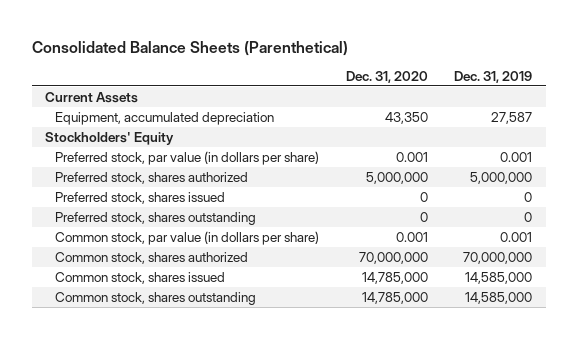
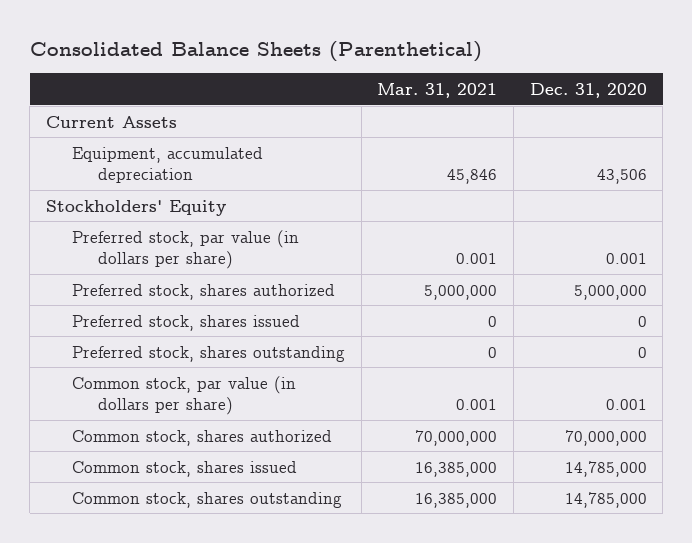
[454,71,533,84] Dec. 31, 2019 -> none
none -> [377,82,498,98] Mar. 31, 2021
[384,111,428,124] 43,350 -> [596,168,647,184] 43,506

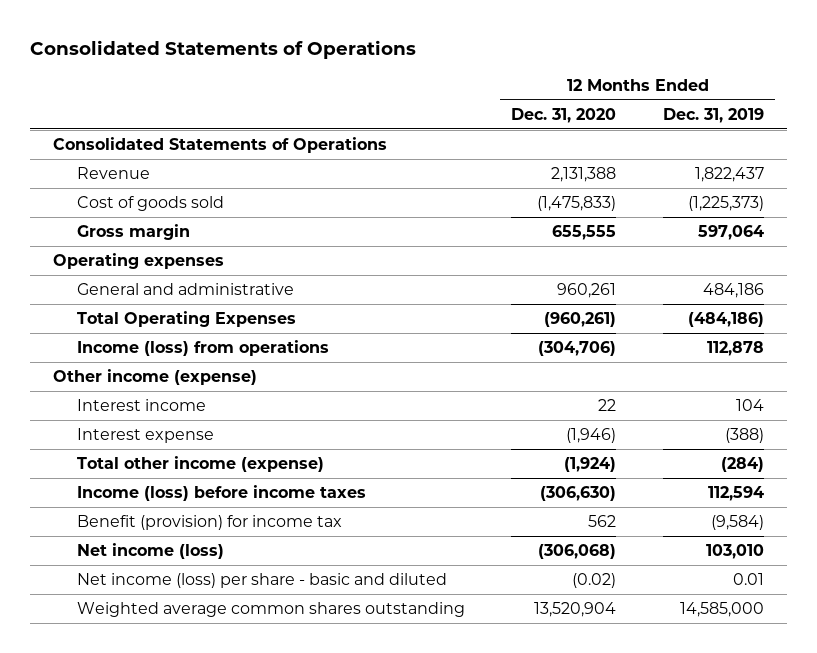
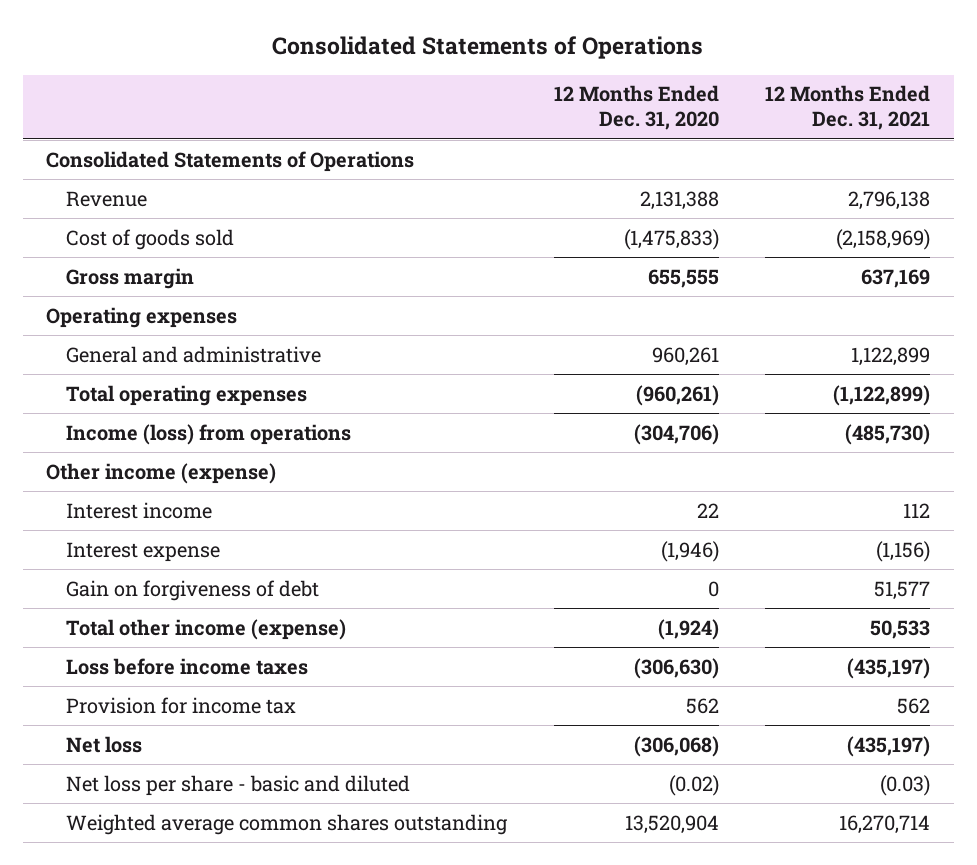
[662,107,764,123] Dec. 31, 2019 -> none
none -> [765,85,931,131] 12 Months Ended Dec. 31, 2021
[77,311,297,328] Total Operating Expenses -> [66,384,308,406] Total operating expenses
none -> [66,579,320,601] Gain on forgiveness of debt
[77,485,367,502] Income (loss) before income taxes -> [66,657,309,675] Loss before income taxes
[77,515,343,531] Benefit (provision) for income tax -> [66,696,297,714] Provision for income tax
[77,543,225,560] Net income (loss) -> [66,735,143,753] Net loss
[77,573,448,589] Net income (loss) per share - basic and diluted -> [66,774,411,796] Net loss per share - basic and diluted

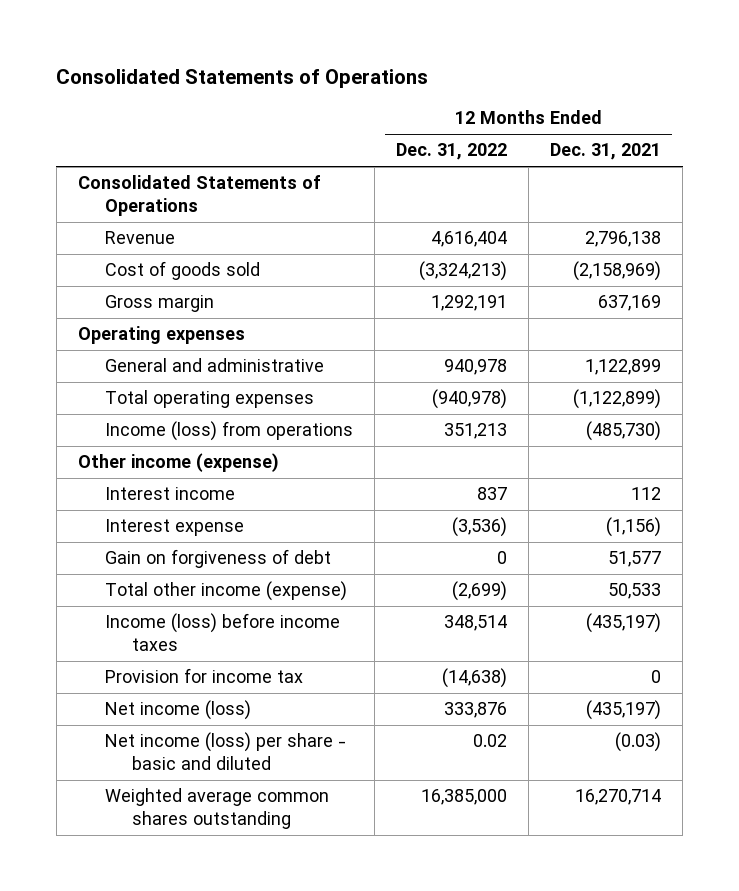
[553,85,719,131] 12 Months Ended Dec. 31, 2020 -> none
none -> [396,143,508,161] Dec. 31, 2022
[66,657,309,675] Loss before income taxes -> [104,613,340,651] Income (loss) before income taxes
[897,697,931,714] 562 -> [651,670,662,684] 0
[66,735,143,753] Net loss -> [104,700,251,721] Net income (loss)
[66,774,411,796] Net loss per share - basic and diluted -> [104,732,346,770] Net income (loss) per share - basic and diluted

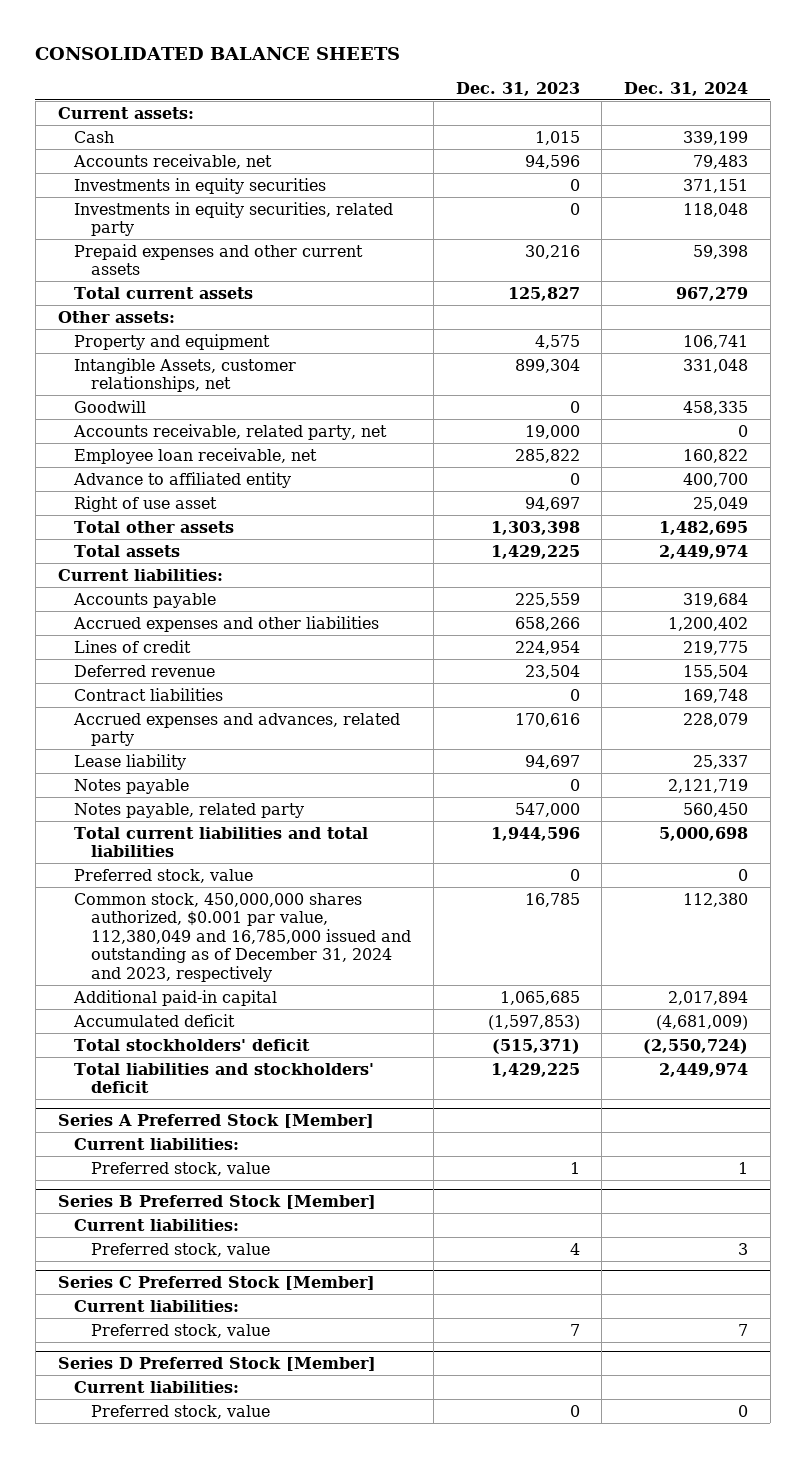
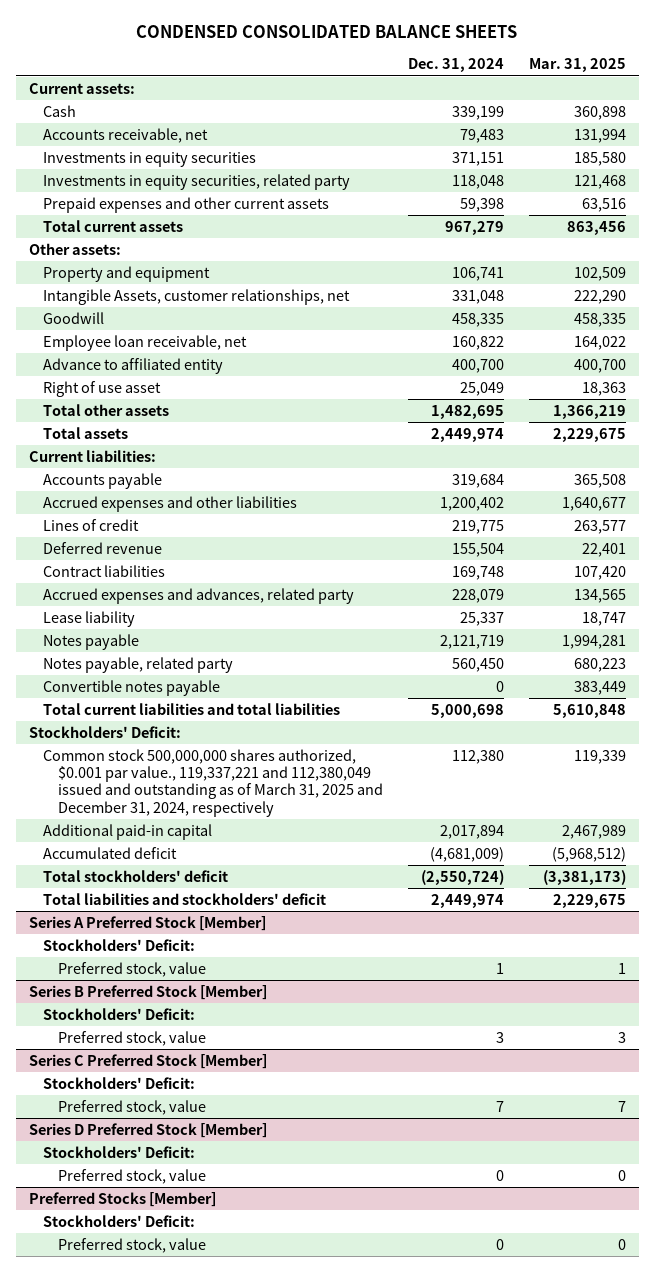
[35,47,401,61] CONSOLIDATED BALANCE SHEETS -> [136,25,518,39] CONDENSED CONSOLIDATED BALANCE SHEETS
[455,81,580,96] Dec. 31, 2023 -> none
none -> [529,58,627,73] Mar. 31, 2025
[73,423,388,440] Accounts receivable, related party, net -> none
none -> [43,679,221,696] Convertible notes payable
[74,868,254,883] Preferred stock, value -> none
none -> [28,725,181,738] Stockholders' Deficit:
[74,892,411,983] Common stock, 450,000,000 shares authorized, $0.001 par value, 112,380,049 and 16,785,000 issued and outstanding as of December 31, 2024 and 2023, respectively -> [43,748,384,817] Common stock 500,000,000 shares authorized, $0.001 par value., 119,337,221 and 112,380,049 issued and outstanding as of March 31, 2025 and December 31, 2024, respectively
[74,1137,240,1150] Current liabilities: -> none
none -> [43,938,196,951] Stockholders' Deficit:
[74,1218,240,1231] Current liabilities: -> none
none -> [43,1007,196,1020] Stockholders' Deficit:
[74,1299,240,1312] Current liabilities: -> none
none -> [43,1076,196,1089] Stockholders' Deficit:
[74,1380,240,1393] Current liabilities: -> none
none -> [43,1145,196,1158] Stockholders' Deficit:
none -> [28,1191,216,1207] Preferred Stocks [Member]
none -> [43,1214,196,1227] Stockholders' Deficit:
none -> [58,1237,207,1253] Preferred stock, value

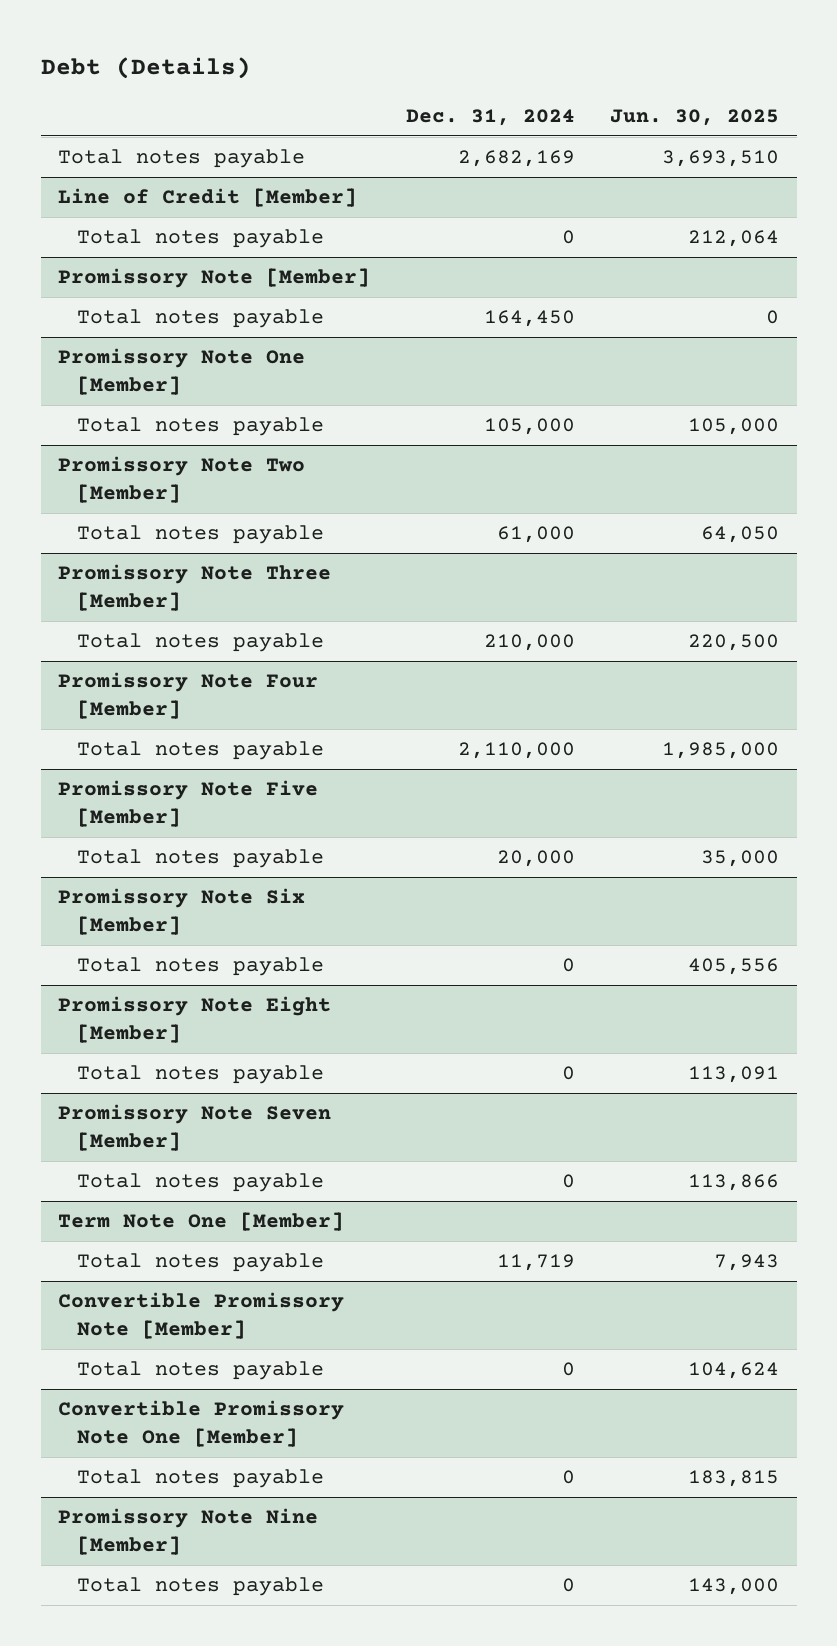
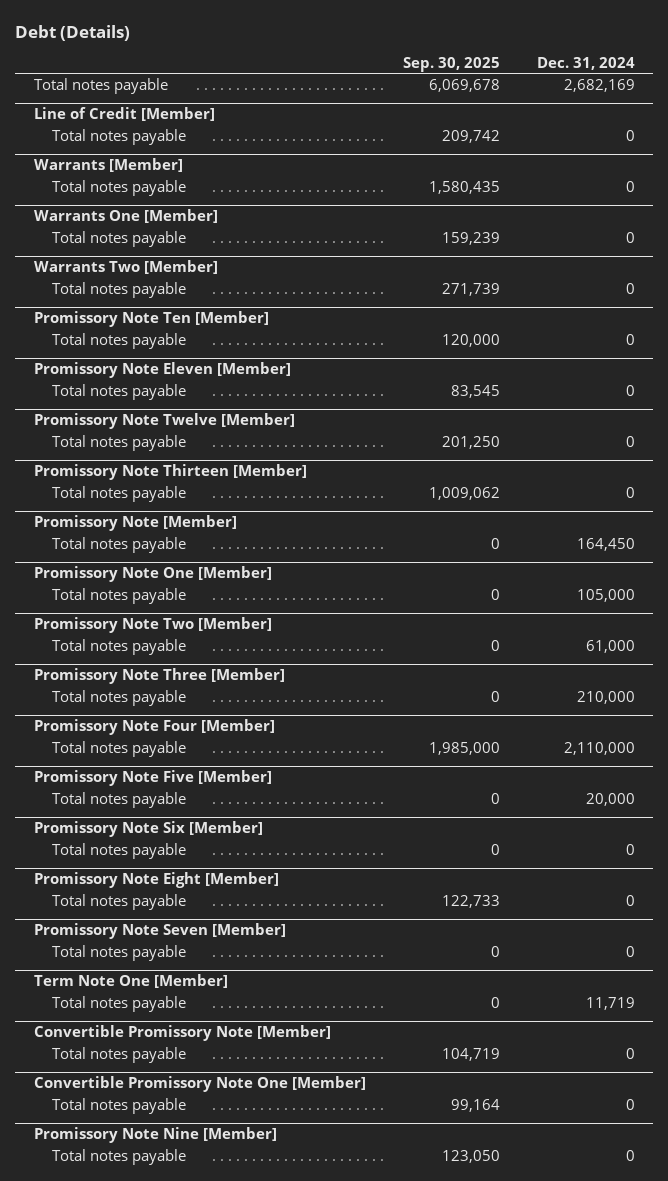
[609,108,779,126] Jun. 30, 2025 -> none
none -> [402,56,500,72] Sep. 30, 2025
none -> [33,158,183,173] Warrants [Member]
none -> [51,179,186,196] Total notes payable
none -> [33,209,218,224] Warrants One [Member]
none -> [51,230,186,247] Total notes payable
none -> [33,260,218,275] Warrants Two [Member]
none -> [51,281,186,298] Total notes payable
none -> [33,311,269,328] Promissory Note Ten [Member]
none -> [51,332,186,349] Total notes payable
none -> [33,362,291,379] Promissory Note Eleven [Member]
none -> [51,383,186,400] Total notes payable
none -> [33,413,295,430] Promissory Note Twelve [Member]
none -> [51,434,186,451] Total notes payable
none -> [33,464,307,481] Promissory Note Thirteen [Member]
none -> [51,485,186,502] Total notes payable

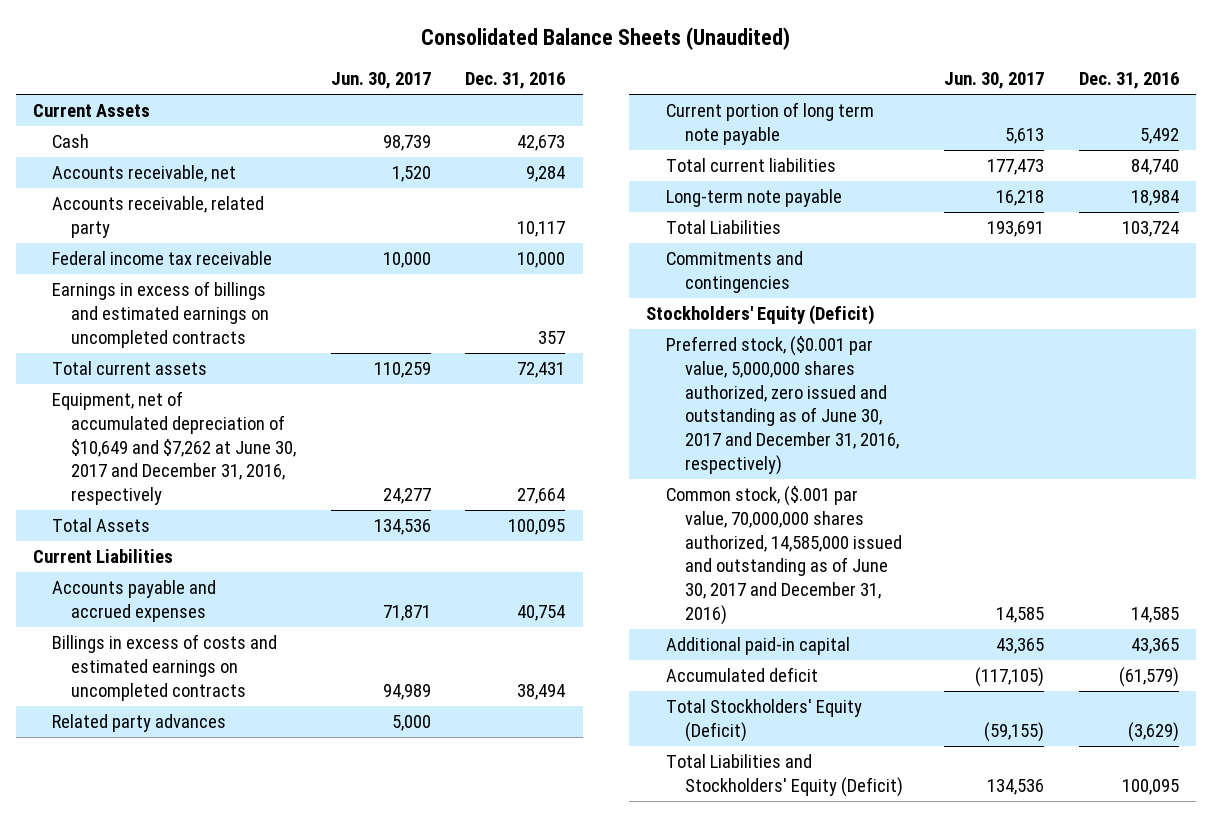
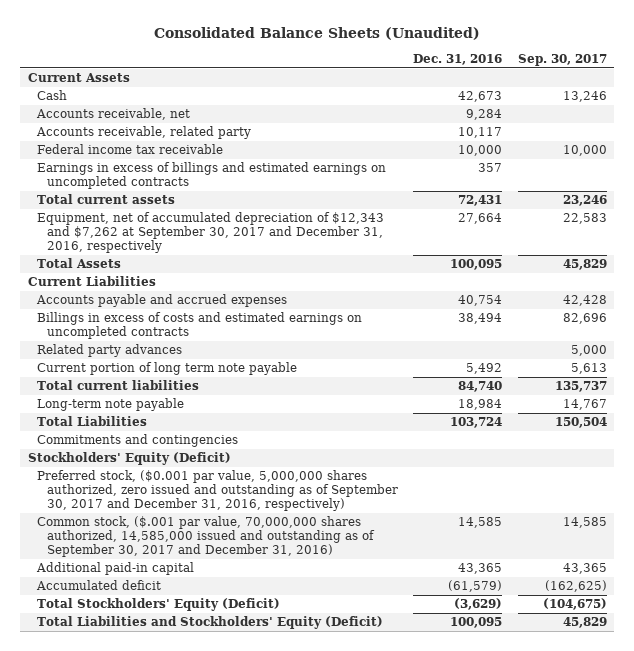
[330,72,431,90] Jun. 30, 2017 -> none
none -> [517,53,607,66] Sep. 30, 2017
[52,391,297,506] Equipment, net of accumulated depreciation of $10,649 and $7,262 at June 30, 2017 and December 31, 2016, respectively -> [37,212,385,254] Equipment, net of accumulated depreciation of $12,343 and $7,262 at September 30, 2017 and December 31, 2016, respectively
[665,336,899,475] Preferred stock, ($0.001 par value, 5,000,000 shares authorized, zero issued and outstanding as of June 30, 2017 and December 31, 2016, respectively) -> [37,470,399,512] Preferred stock, ($0.001 par value, 5,000,000 shares authorized, zero issued and outstanding as of September 30, 2017 and December 31, 2016, respectively)
[665,486,902,625] Common stock, ($.001 par value, 70,000,000 shares authorized, 14,585,000 issued and outstanding as of June 30, 2017 and December 31, 2016) -> [37,516,376,558] Common stock, ($.001 par value, 70,000,000 shares authorized, 14,585,000 issued and outstanding as of September 30, 2017 and December 31, 2016)

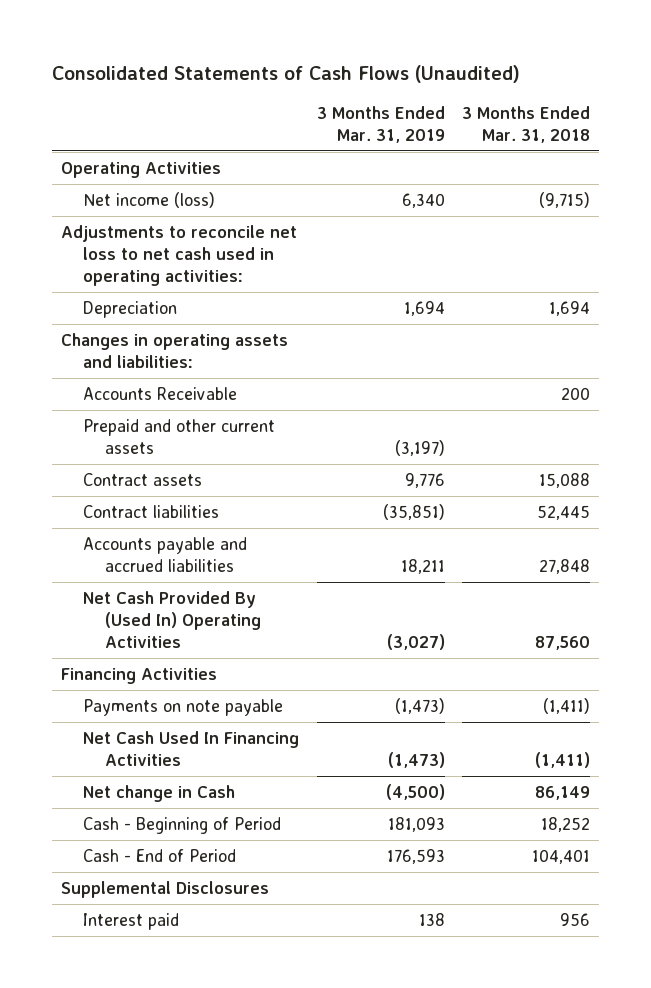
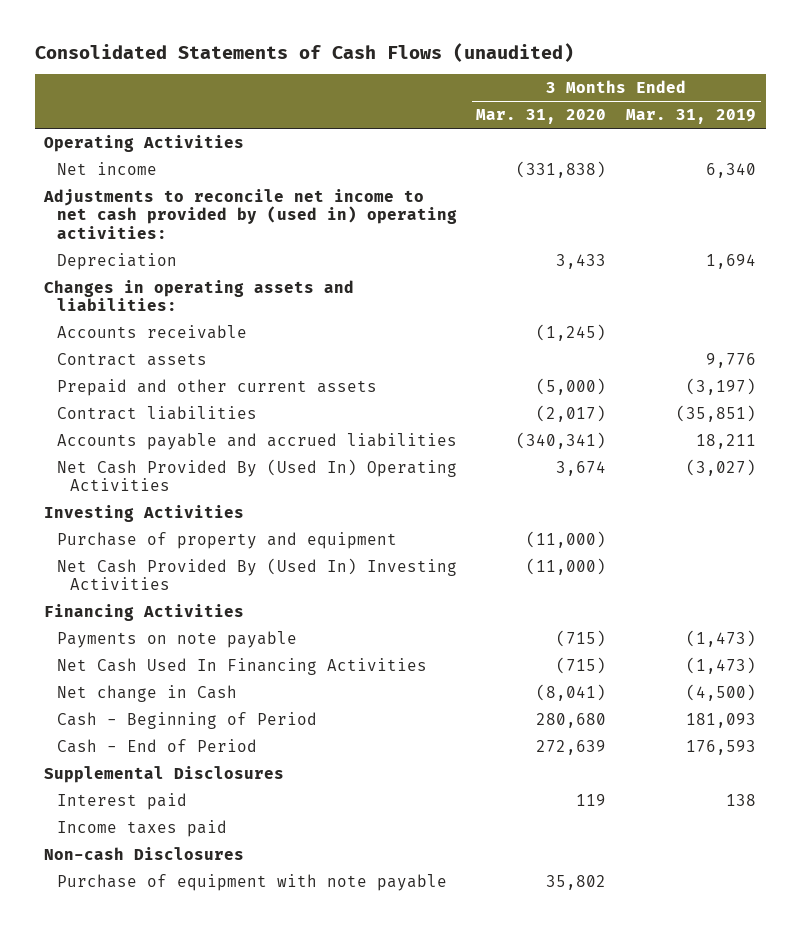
[52,64,521,83] Consolidated Statements of Cash Flows (Unaudited) -> [34,42,574,62] Consolidated Statements of Cash Flows (unaudited)
[462,106,591,143] 3 Months Ended Mar. 31, 2018 -> none
none -> [476,108,607,124] Mar. 31, 2020
[83,191,216,208] Net income (loss) -> [57,161,158,175] Net income
[61,224,298,286] Adjustments to reconcile net loss to net cash used in operating activities: -> [43,188,458,239] Adjustments to reconcile net income to net cash provided by (used in) operating activities:
[83,386,238,400] Accounts Receivable -> [57,324,248,339] Accounts receivable
[83,418,276,454] Prepaid and other current assets -> [57,378,378,396] Prepaid and other current assets
none -> [44,504,245,522] Investing Activities
none -> [57,531,398,549] Purchase of property and equipment
none -> [57,557,458,591] Net Cash Provided By (Used In) Investing Activities
none -> [57,819,228,837] Income taxes paid
none -> [44,846,245,860] Non-cash Disclosures
none -> [57,873,448,891] Purchase of equipment with note payable

